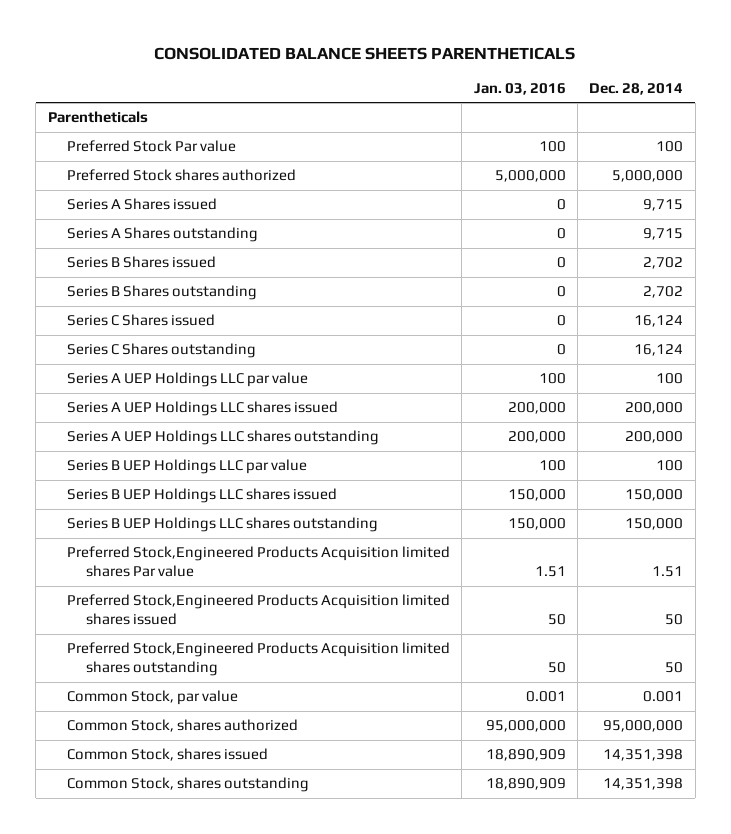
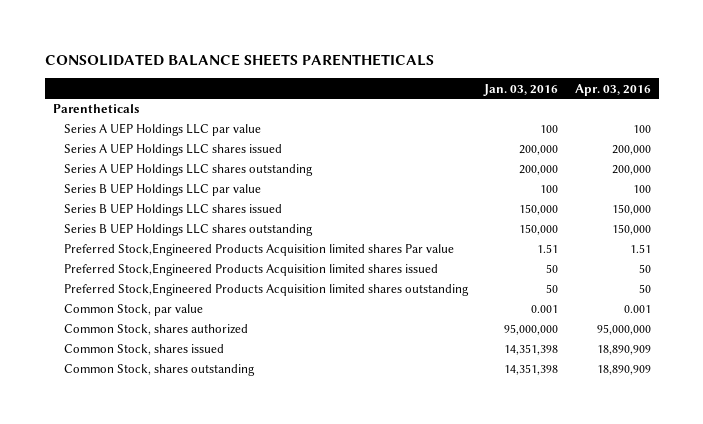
[589,82,684,95] Dec. 28, 2014 -> none
none -> [574,83,651,96] Apr. 03, 2016
[67,140,237,153] Preferred Stock Par value -> none
[67,169,297,182] Preferred Stock shares authorized -> none
[67,198,218,211] Series A Shares issued -> none
[67,227,259,243] Series A Shares outstanding -> none
[67,256,217,269] Series B Shares issued -> none
[67,285,258,301] Series B Shares outstanding -> none
[67,314,216,327] Series C Shares issued -> none
[67,343,257,359] Series C Shares outstanding -> none
[485,749,566,762] 18,890,909 -> [504,344,559,356] 14,351,398
[485,778,566,791] 18,890,909 -> [504,364,559,376] 14,351,398

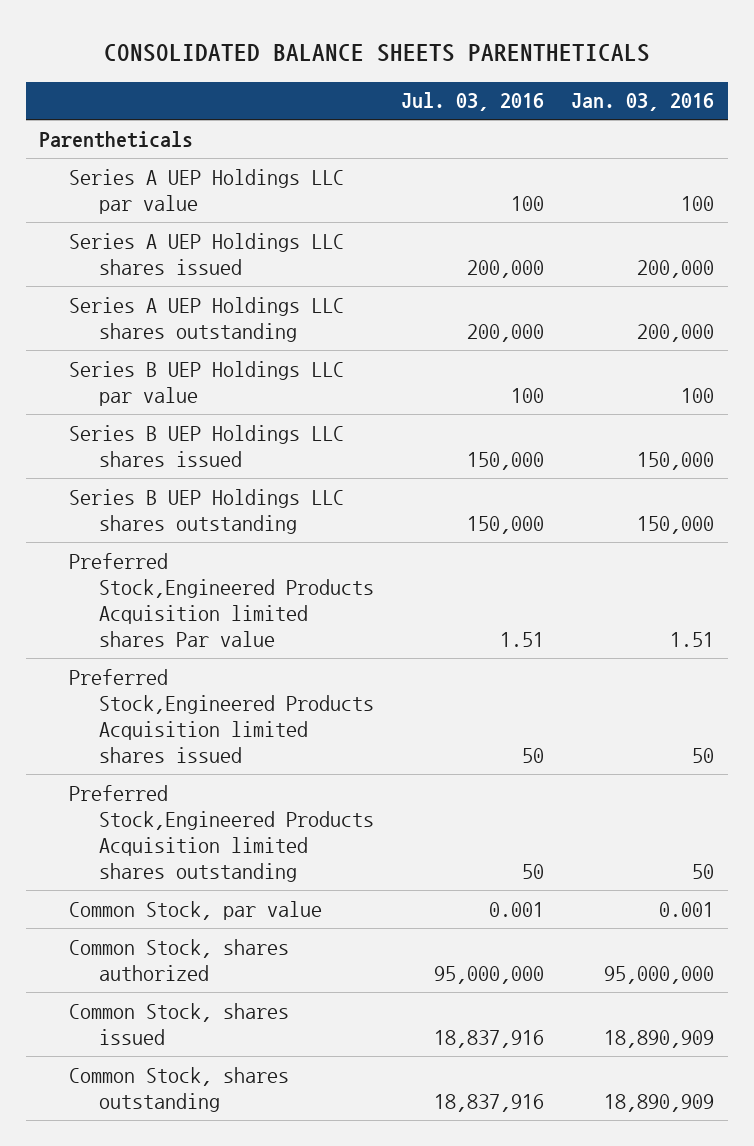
[574,83,651,96] Apr. 03, 2016 -> none
none -> [401,92,545,112] Jul. 03, 2016
[504,344,559,356] 14,351,398 -> [604,1030,715,1049] 18,890,909
[504,364,559,376] 14,351,398 -> [604,1094,715,1113] 18,890,909

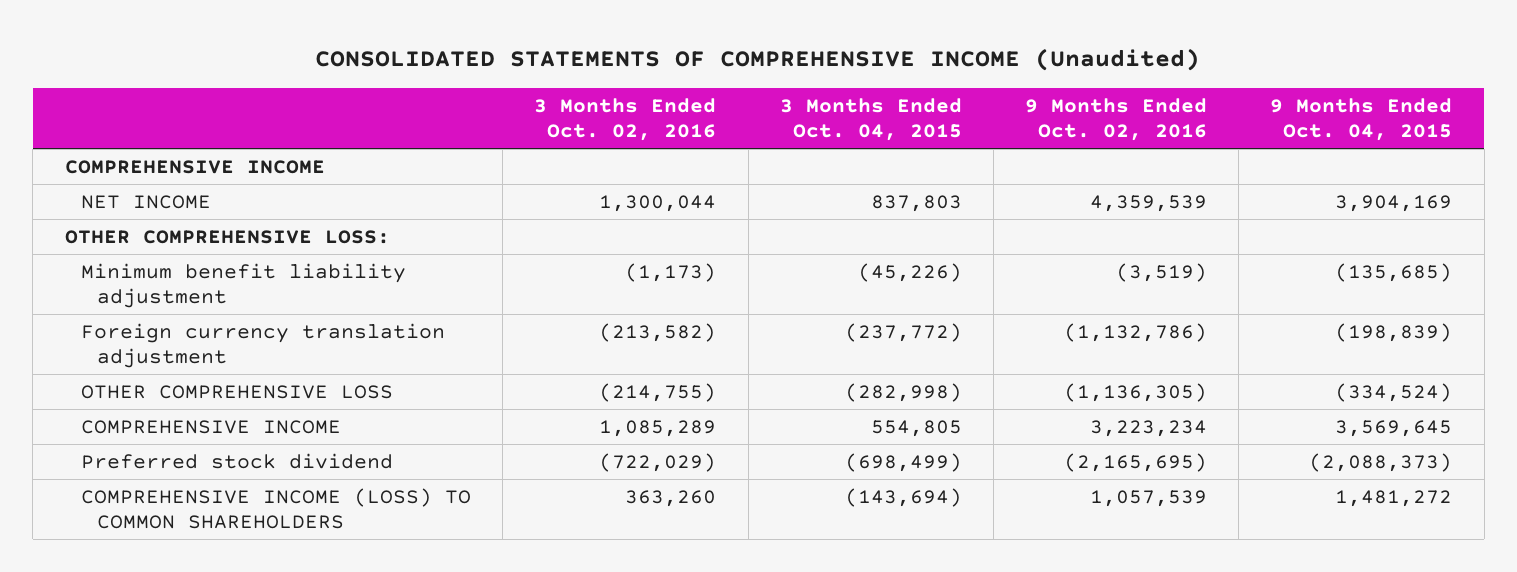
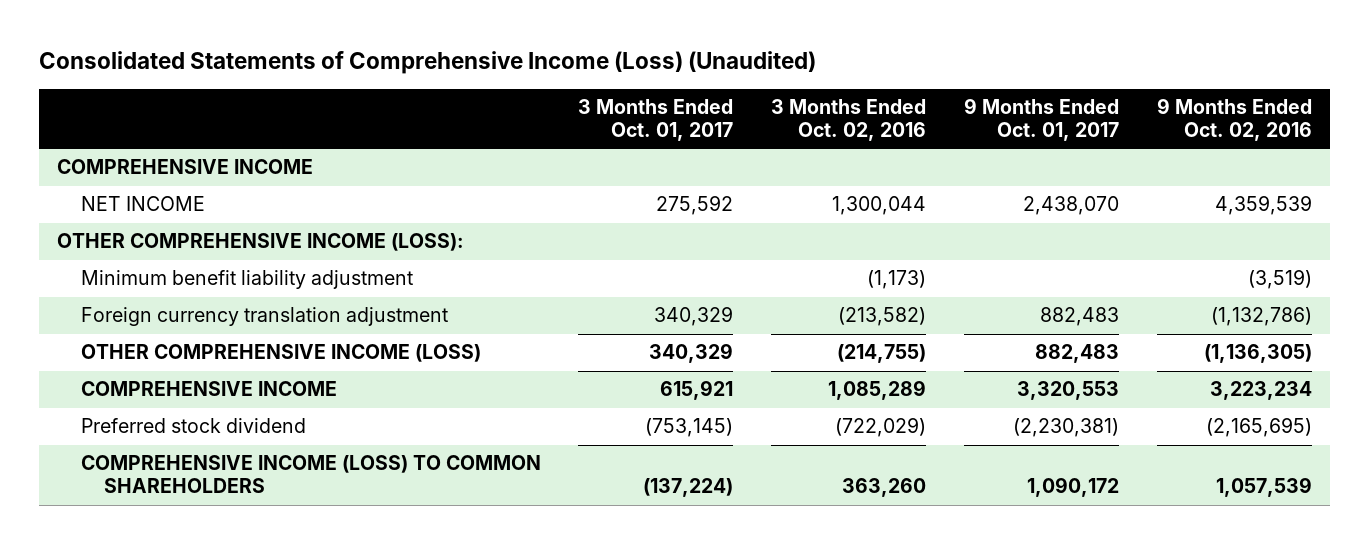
[315,48,1201,72] CONSOLIDATED STATEMENTS OF COMPREHENSIVE INCOME (Unaudited) -> [38,51,816,75] Consolidated Statements of Comprehensive Income (Loss) (Unaudited)
[779,97,962,142] 3 Months Ended Oct. 04, 2015 -> none
[1270,97,1453,142] 9 Months Ended Oct. 04, 2015 -> none
none -> [578,99,734,142] 3 Months Ended Oct. 01, 2017
none -> [963,98,1119,142] 9 Months Ended Oct. 01, 2017
[64,229,390,244] OTHER COMPREHENSIVE LOSS: -> [57,233,465,252] OTHER COMPREHENSIVE INCOME (LOSS):
[80,384,393,399] OTHER COMPREHENSIVE LOSS -> [80,344,481,363] OTHER COMPREHENSIVE INCOME (LOSS)

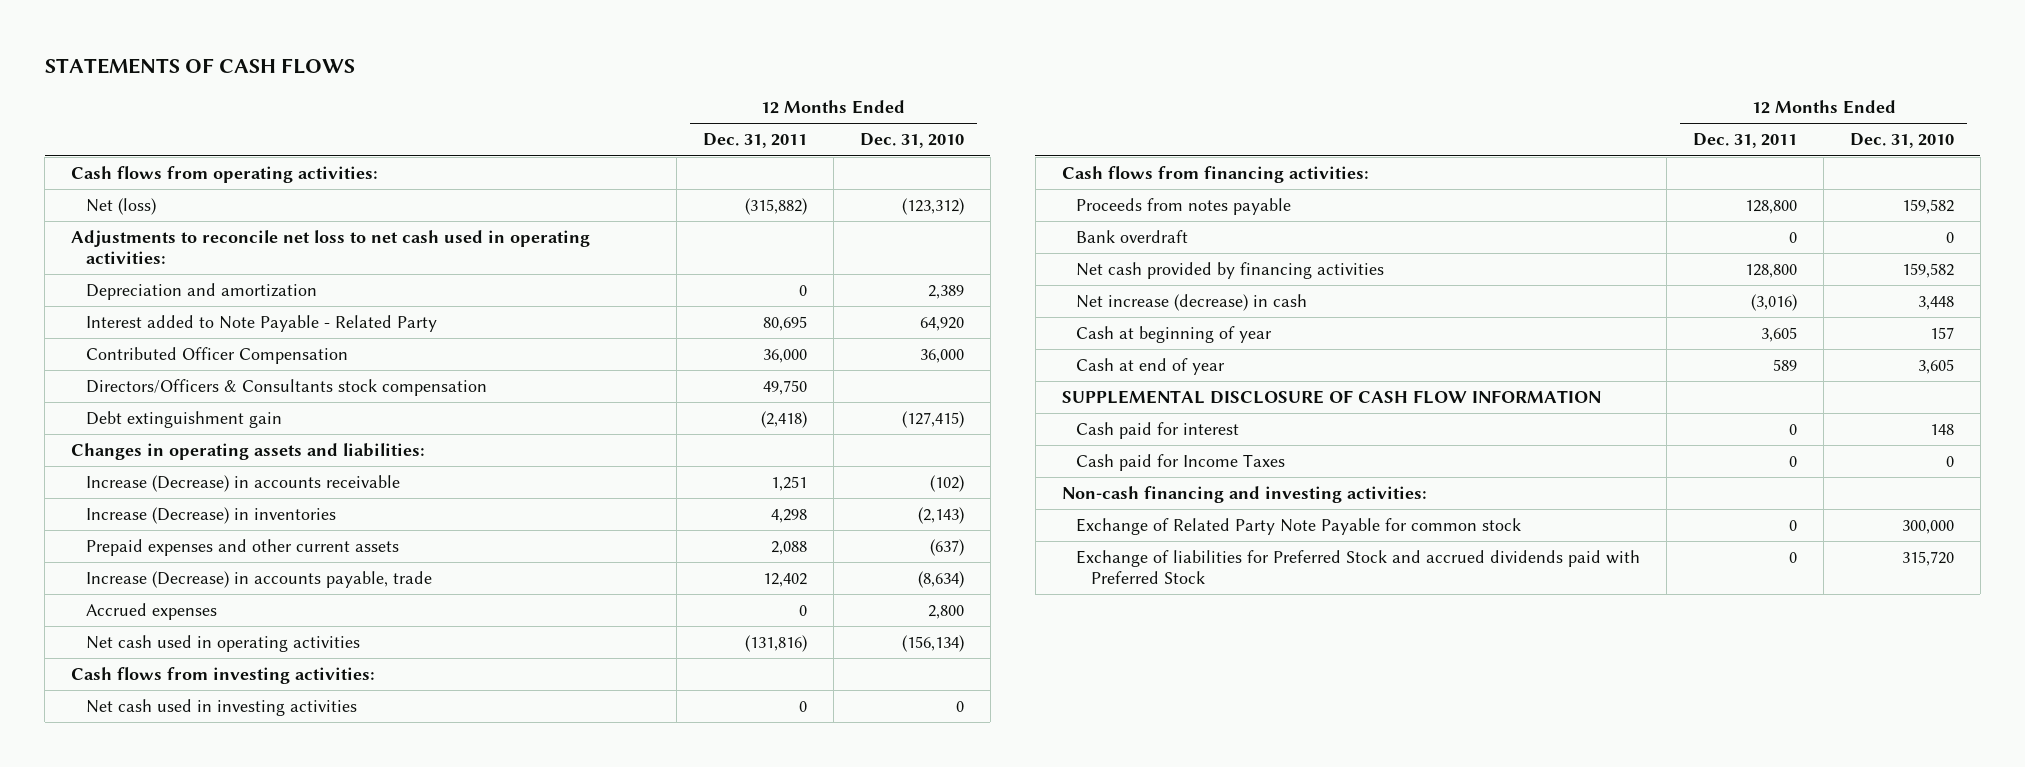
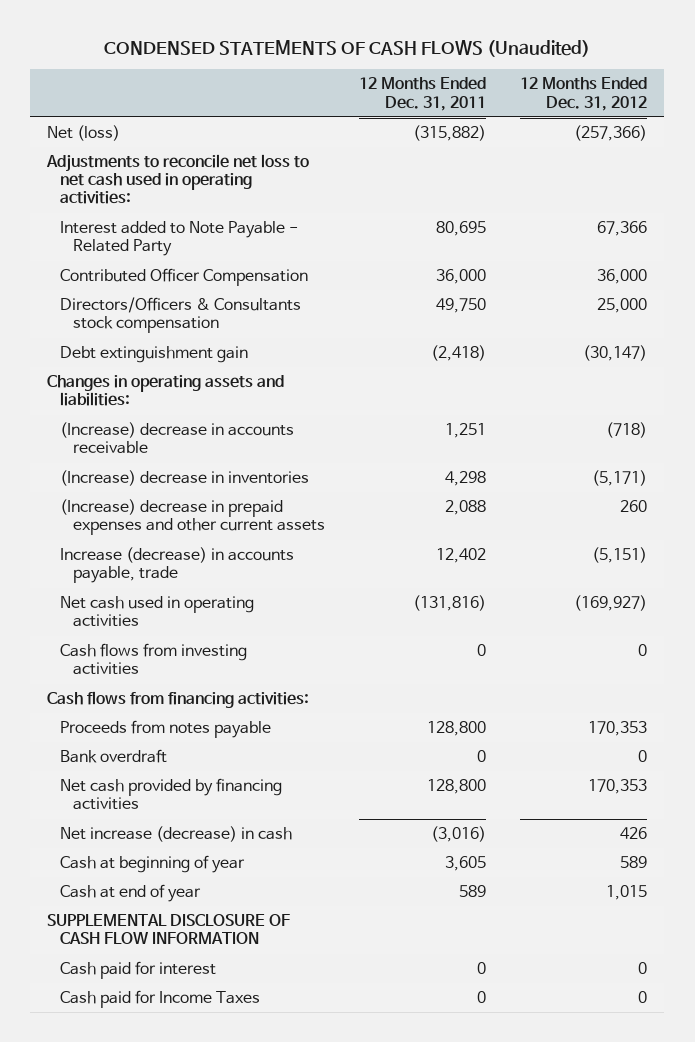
[44,58,355,75] STATEMENTS OF CASH FLOWS -> [104,39,591,57] CONDENSED STATEMENTS OF CASH FLOWS (Unaudited)
[859,133,964,149] Dec. 31, 2010 -> none
none -> [520,77,648,111] 12 Months Ended Dec. 31, 2012
[71,166,379,184] Cash flows from operating activities: -> none
[85,283,317,301] Depreciation and amortization -> none
[85,603,217,621] Accrued expenses -> none
[85,475,400,493] Increase (Decrease) in accounts receivable -> [59,422,294,455] (Increase) decrease in accounts receivable
[85,507,336,525] Increase (Decrease) in inventories -> [59,470,309,487] (Increase) decrease in inventories
[85,539,399,557] Prepaid expenses and other current assets -> [59,499,325,536] (Increase) decrease in prepaid expenses and other current assets
[85,571,432,589] Increase (Decrease) in accounts payable, trade -> [59,547,294,584] Increase (decrease) in accounts payable, trade
[71,667,376,685] Cash flows from investing activities: -> none
[85,699,357,717] Net cash used in investing activities -> [59,643,247,676] Cash flows from investing activities
[1061,486,1427,504] Non-cash financing and investing activities: -> none
[1076,518,1522,536] Exchange of Related Party Note Payable for common stock -> none
[1076,550,1641,584] Exchange of liabilities for Preferred Stock and accrued dividends paid with Preferred Stock -> none

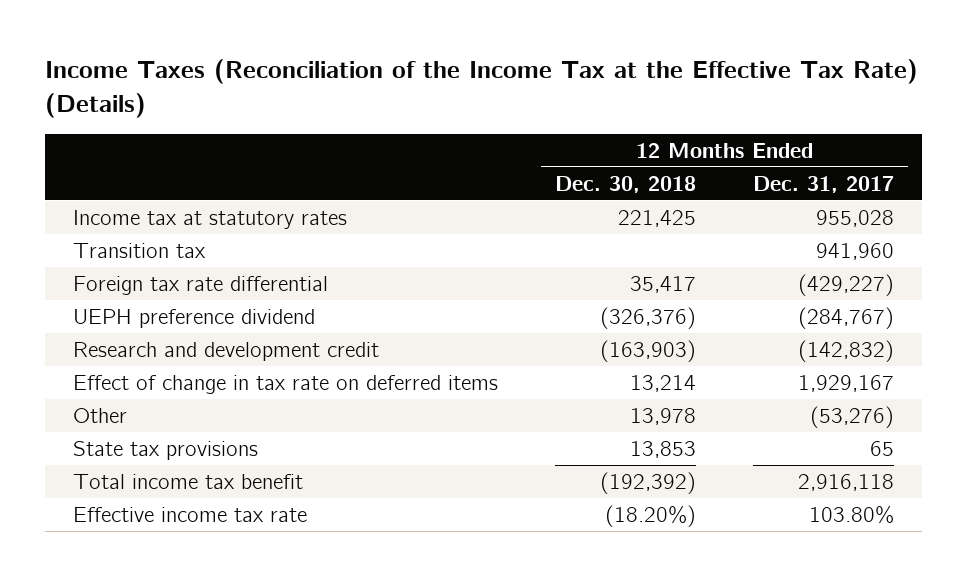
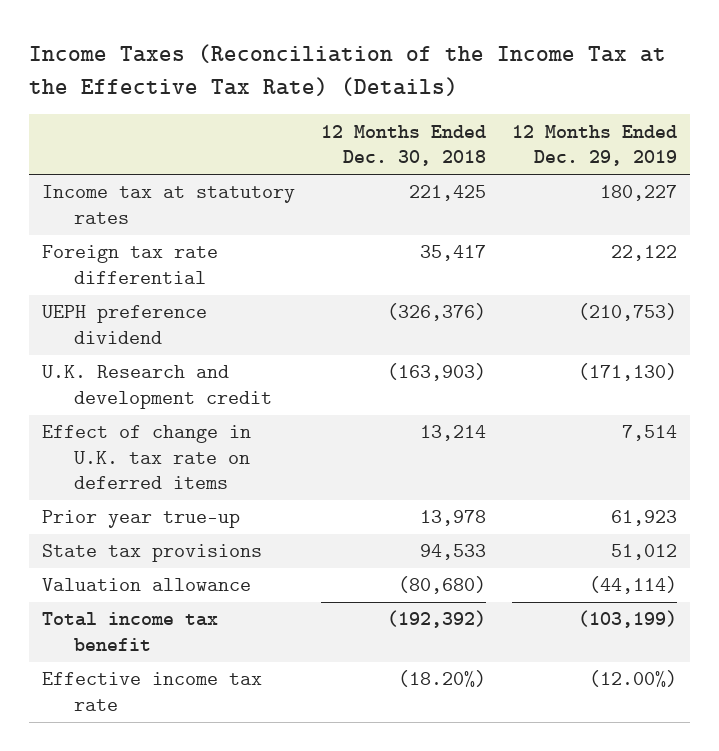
[752,175,894,193] Dec. 31, 2017 -> none
none -> [512,124,678,167] 12 Months Ended Dec. 29, 2019
[73,243,207,259] Transition tax -> none
[73,342,380,362] Research and development credit -> [41,365,273,409] U.K. Research and development credit
[73,375,499,395] Effect of change in tax rate on deferred items -> [41,425,251,490] Effect of change in U.K. tax rate on deferred items
[73,408,128,424] Other -> [41,510,240,529] Prior year true-up
[630,441,697,459] 13,853 -> [420,544,487,561] 94,533
none -> [41,578,251,592] Valuation allowance

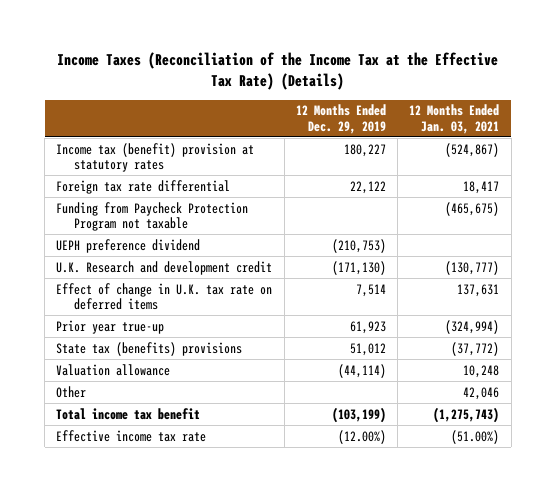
[321,124,487,167] 12 Months Ended Dec. 30, 2018 -> none
none -> [409,104,500,134] 12 Months Ended Jan. 03, 2021
[41,185,295,224] Income tax at statutory rates -> [56,142,255,173] Income tax (benefit) provision at statutory rates
none -> [56,201,249,232] Funding from Paycheck Protection Program not taxable
[41,544,262,563] State tax provisions -> [56,341,243,356] State tax (benefits) provisions
none -> [56,385,87,398] Other

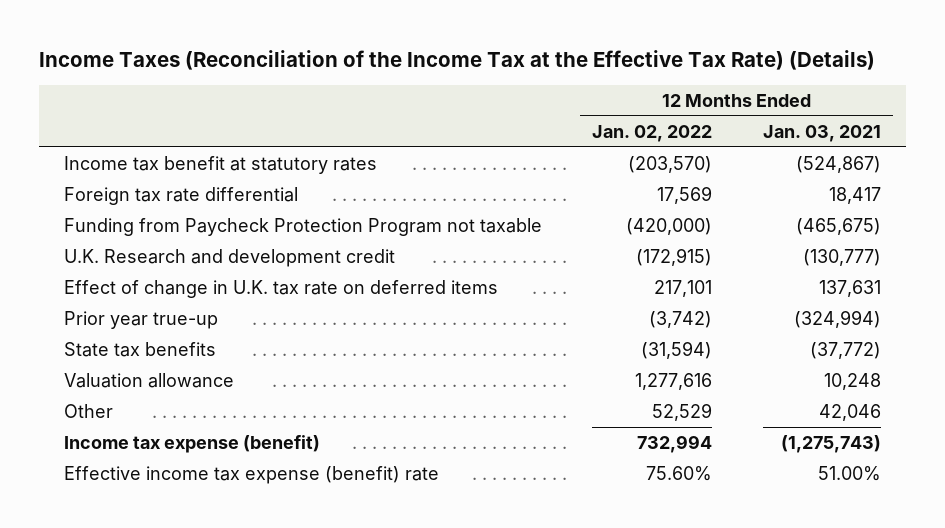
[295,104,386,134] 12 Months Ended Dec. 29, 2019 -> none
none -> [592,124,713,142] Jan. 02, 2022
[56,142,255,173] Income tax (benefit) provision at statutory rates -> [63,156,377,175] Income tax benefit at statutory rates
[56,238,201,253] UEPH preference dividend -> none
[56,341,243,356] State tax (benefits) provisions -> [63,342,216,358] State tax benefits
[56,407,201,420] Total income tax benefit -> [63,435,320,454] Income tax expense (benefit)
[56,429,207,442] Effective income tax rate -> [63,466,439,485] Effective income tax expense (benefit) rate
[451,429,500,444] (51.00%) -> [817,466,881,482] 51.00%

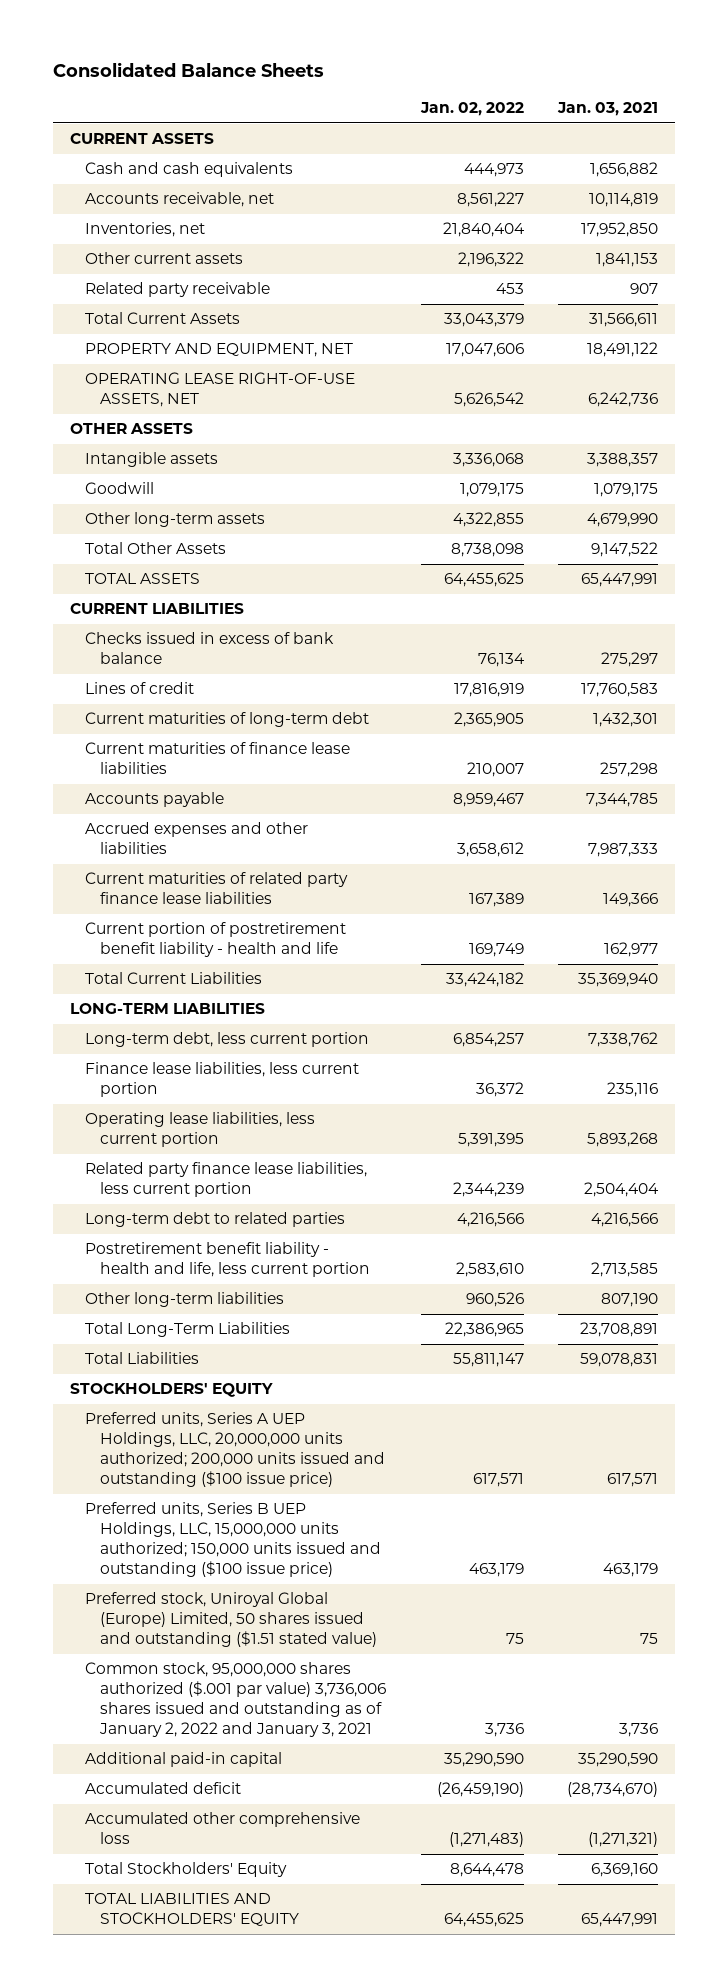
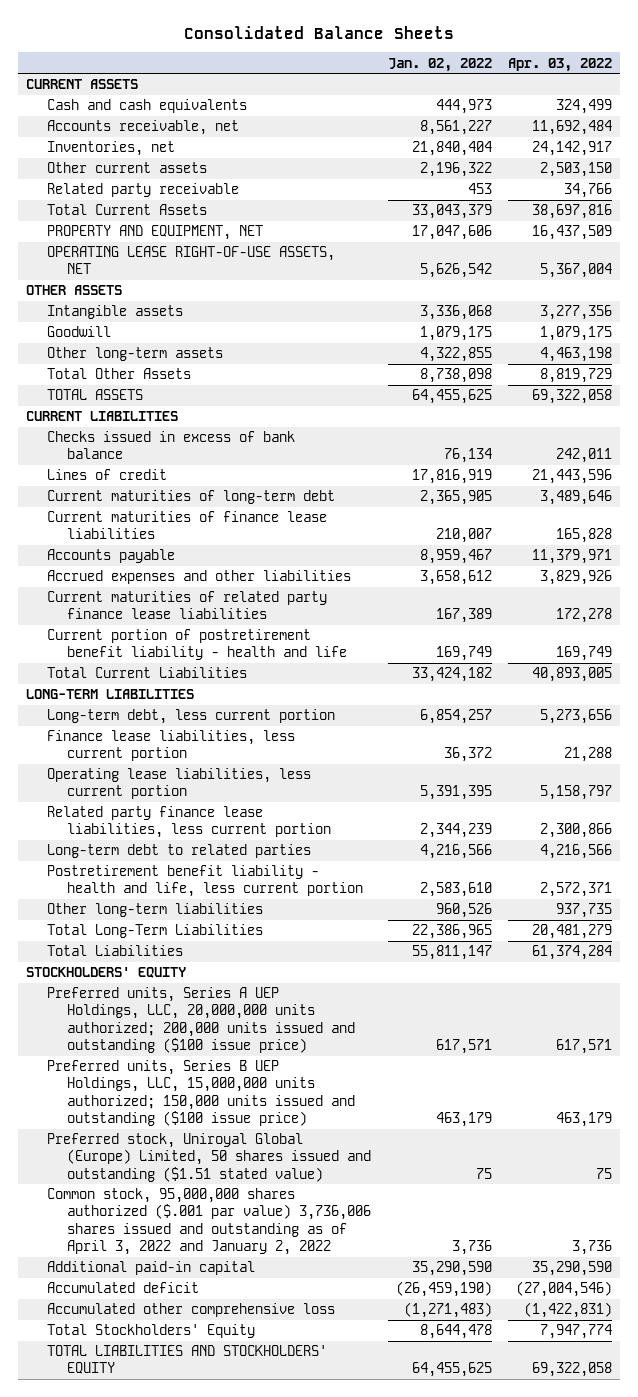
[556,102,658,117] Jan. 03, 2021 -> none
none -> [508,57,613,72] Apr. 03, 2022
[85,1662,387,1738] Common stock, 95,000,000 shares authorized ($.001 par value) 3,736,006 shares issued and outstanding as of January 2, 2022 and January 3, 2021 -> [46,1188,372,1255] Common stock, 95,000,000 shares authorized ($.001 par value) 3,736,006 shares issued and outstanding as of April 3, 2022 and January 2, 2022

